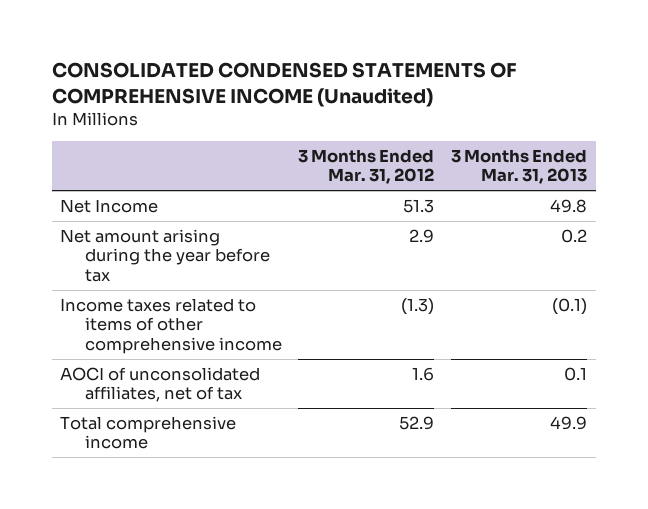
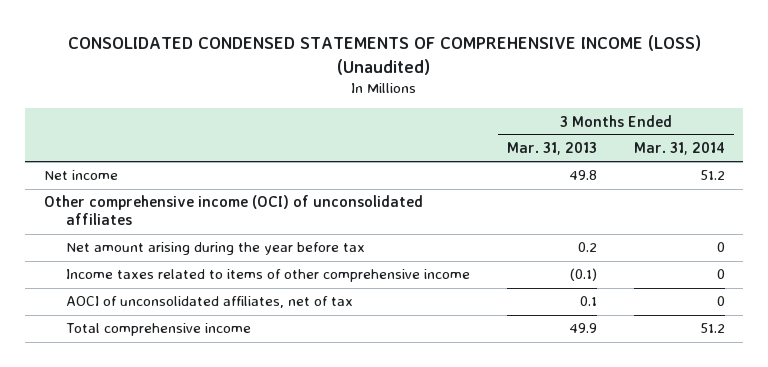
[51,62,517,107] CONSOLIDATED CONDENSED STATEMENTS OF COMPREHENSIVE INCOME (Unaudited) -> [68,34,702,75] CONSOLIDATED CONDENSED STATEMENTS OF COMPREHENSIVE INCOME (LOSS) (Unaudited)
[298,149,435,185] 3 Months Ended Mar. 31, 2012 -> none
none -> [633,142,725,156] Mar. 31, 2014
[60,198,159,213] Net Income -> [43,170,118,181] Net income
none -> [43,195,423,226] Other comprehensive income (OCI) of unconsolidated affiliates

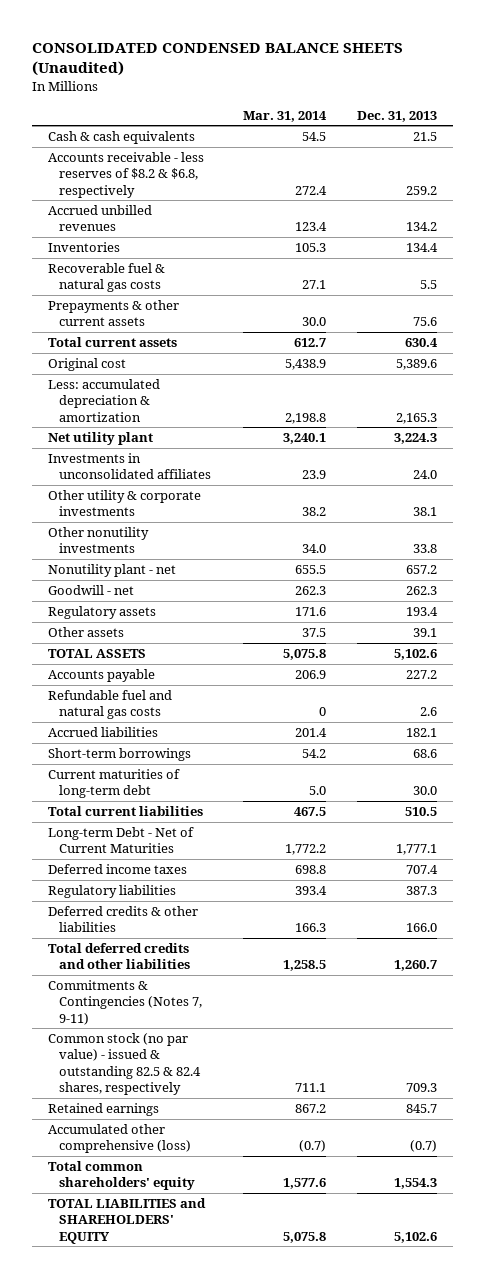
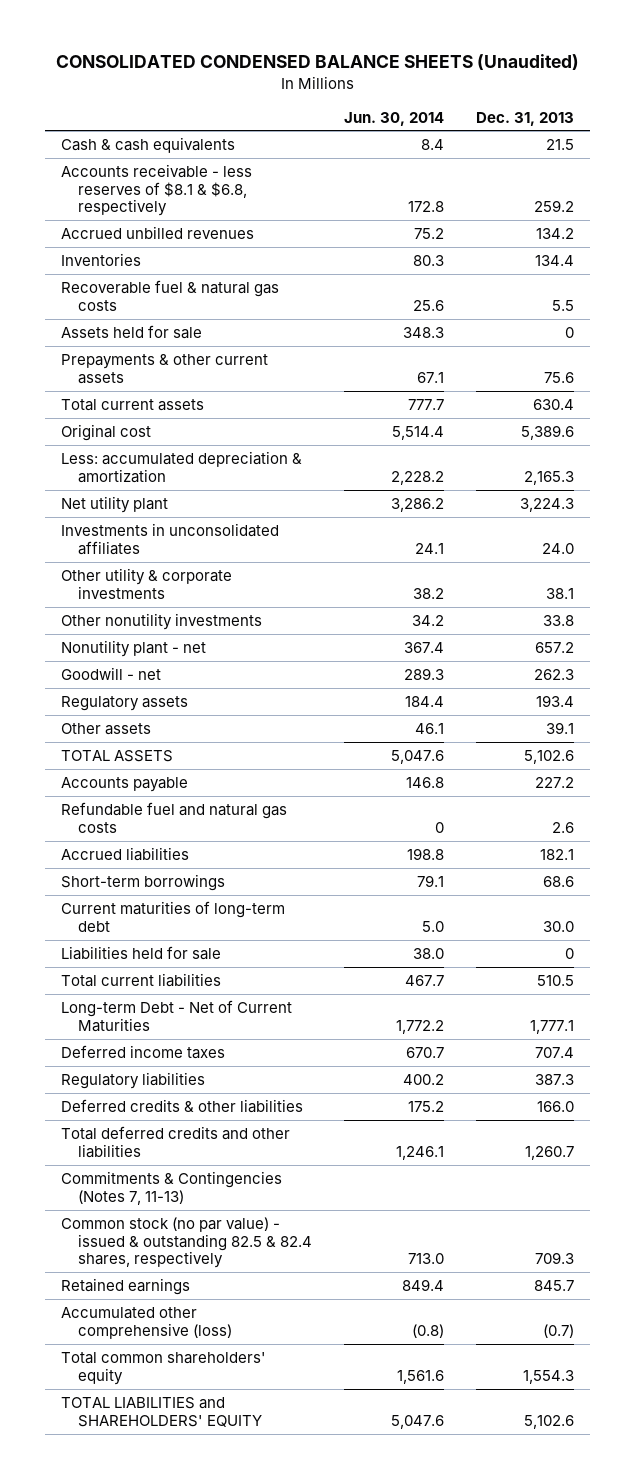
[242,110,327,122] Mar. 31, 2014 -> none
none -> [343,111,444,126] Jun. 30, 2014
[48,152,205,198] Accounts receivable - less reserves of $8.2 & $6.8, respectively -> [60,163,252,217] Accounts receivable - less reserves of $8.1 & $6.8, respectively
none -> [60,324,202,339] Assets held for sale
none -> [60,945,221,960] Liabilities held for sale
[48,980,203,1025] Commitments & Contingencies (Notes 7, 9-11) -> [60,1170,282,1205] Commitments & Contingencies (Notes 7, 11-13)

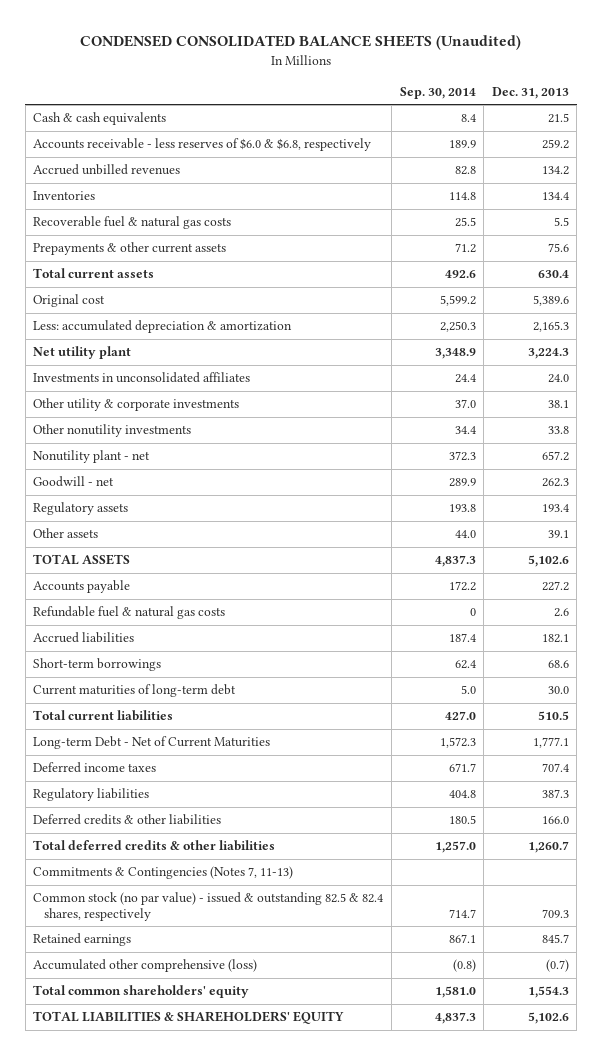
[55,54,579,71] CONSOLIDATED CONDENSED BALANCE SHEETS (Unaudited) -> [80,35,522,51] CONDENSED CONSOLIDATED BALANCE SHEETS (Unaudited)
[343,111,444,126] Jun. 30, 2014 -> none
none -> [399,86,476,99] Sep. 30, 2014
[60,163,252,217] Accounts receivable - less reserves of $8.1 & $6.8, respectively -> [33,138,372,152] Accounts receivable - less reserves of $6.0 & $6.8, respectively
[60,324,202,339] Assets held for sale -> none
[60,801,287,833] Refundable fuel and natural gas costs -> [33,606,226,620] Refundable fuel & natural gas costs
[60,945,221,960] Liabilities held for sale -> none
[60,1125,290,1158] Total deferred credits and other liabilities -> [33,840,276,852] Total deferred credits & other liabilities
[60,1396,262,1427] TOTAL LIABILITIES and SHAREHOLDERS' EQUITY -> [33,1011,345,1025] TOTAL LIABILITIES & SHAREHOLDERS' EQUITY

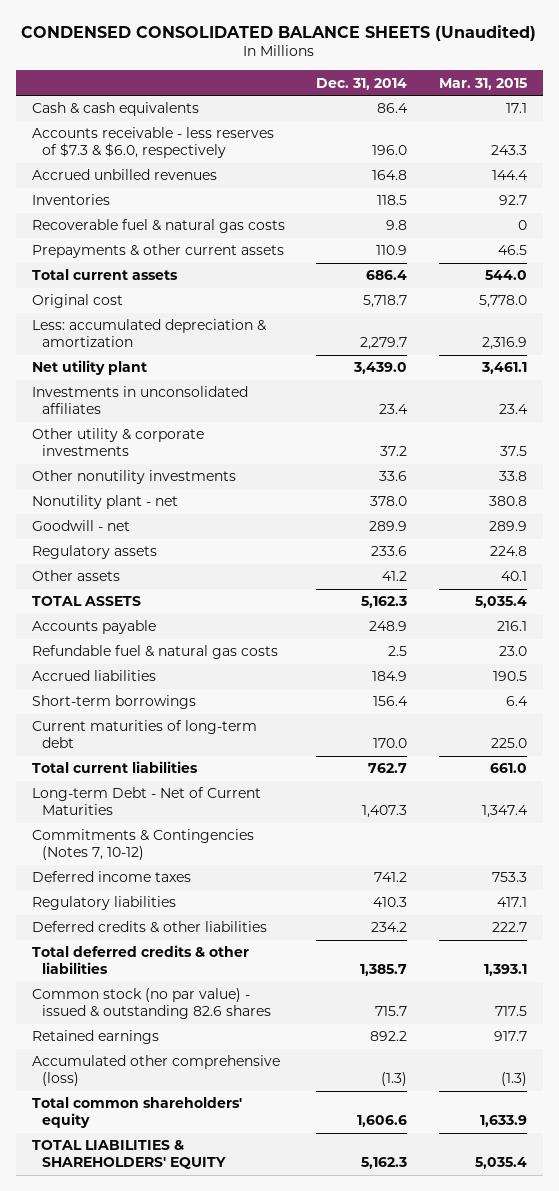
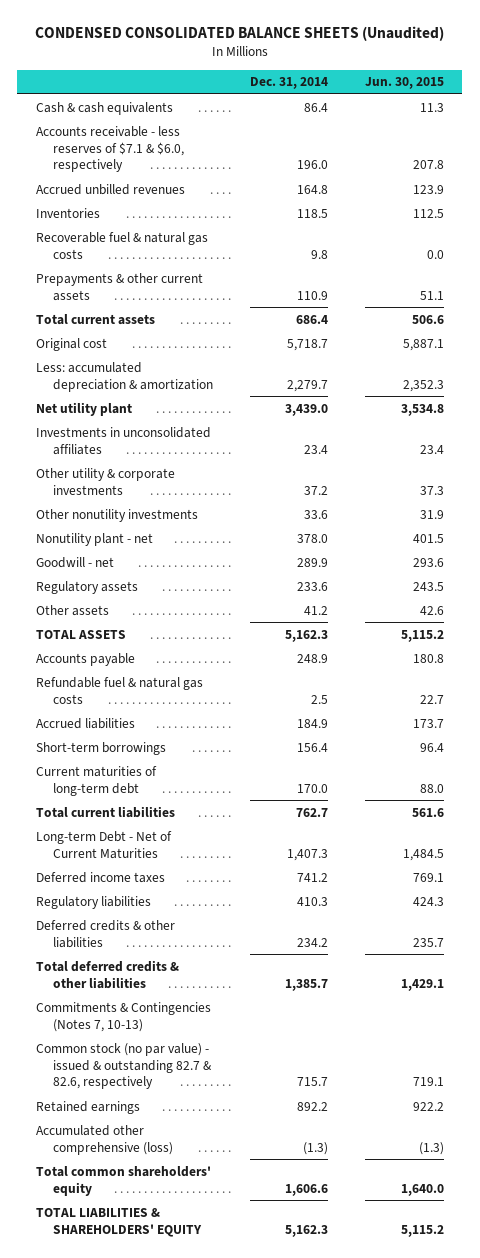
[439,77,528,90] Mar. 31, 2015 -> none
none -> [364,77,444,90] Jun. 30, 2015
[31,127,274,159] Accounts receivable - less reserves of $7.3 & $6.0, respectively -> [35,125,184,173] Accounts receivable - less reserves of $7.1 & $6.0, respectively
[31,829,254,861] Commitments & Contingencies (Notes 7, 10-12) -> none
none -> [35,1001,211,1032] Commitments & Contingencies (Notes 7, 10-13)
[31,988,272,1020] Common stock (no par value) - issued & outstanding 82.6 shares -> [35,1042,212,1090] Common stock (no par value) - issued & outstanding 82.7 & 82.6, respectively

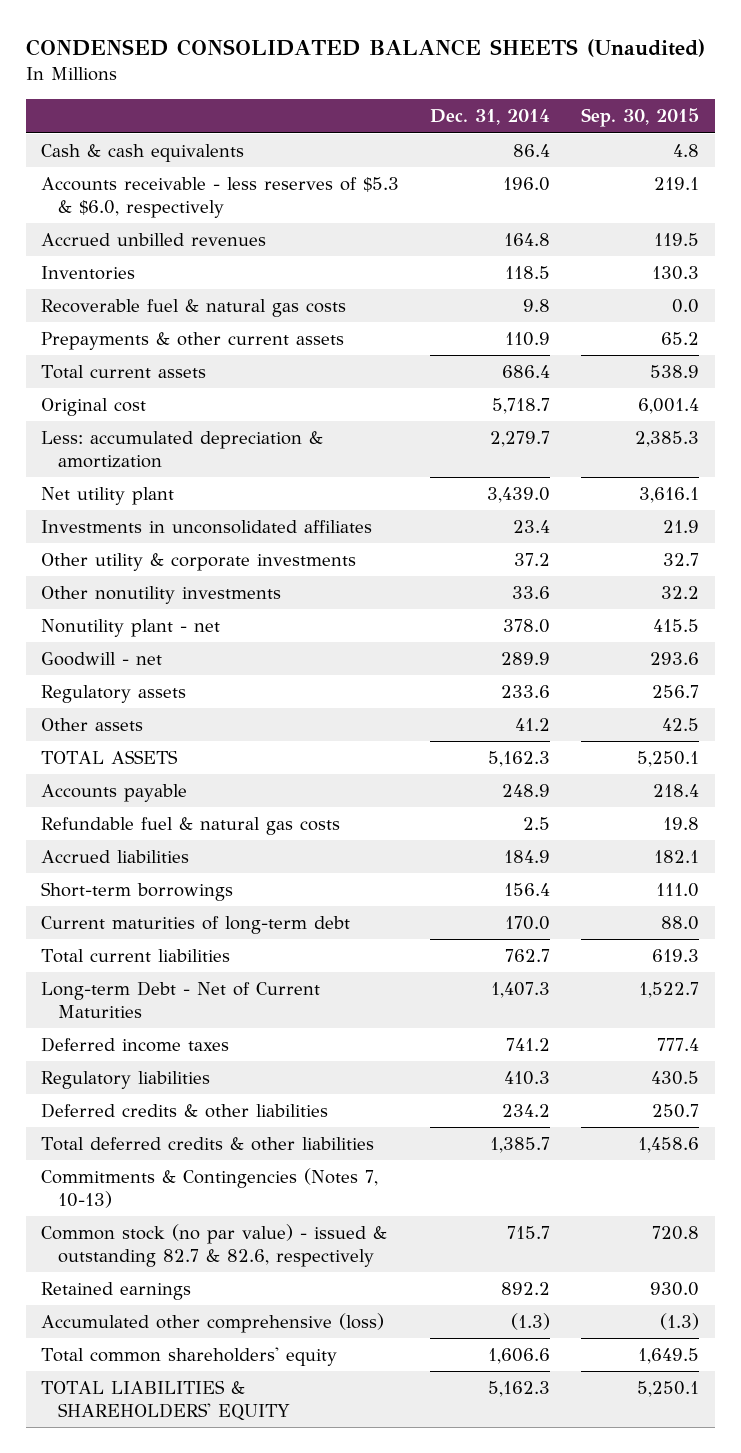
[364,77,444,90] Jun. 30, 2015 -> none
none -> [581,108,700,128] Sep. 30, 2015
[35,125,184,173] Accounts receivable - less reserves of $7.1 & $6.0, respectively -> [41,177,400,218] Accounts receivable - less reserves of $5.3 & $6.0, respectively

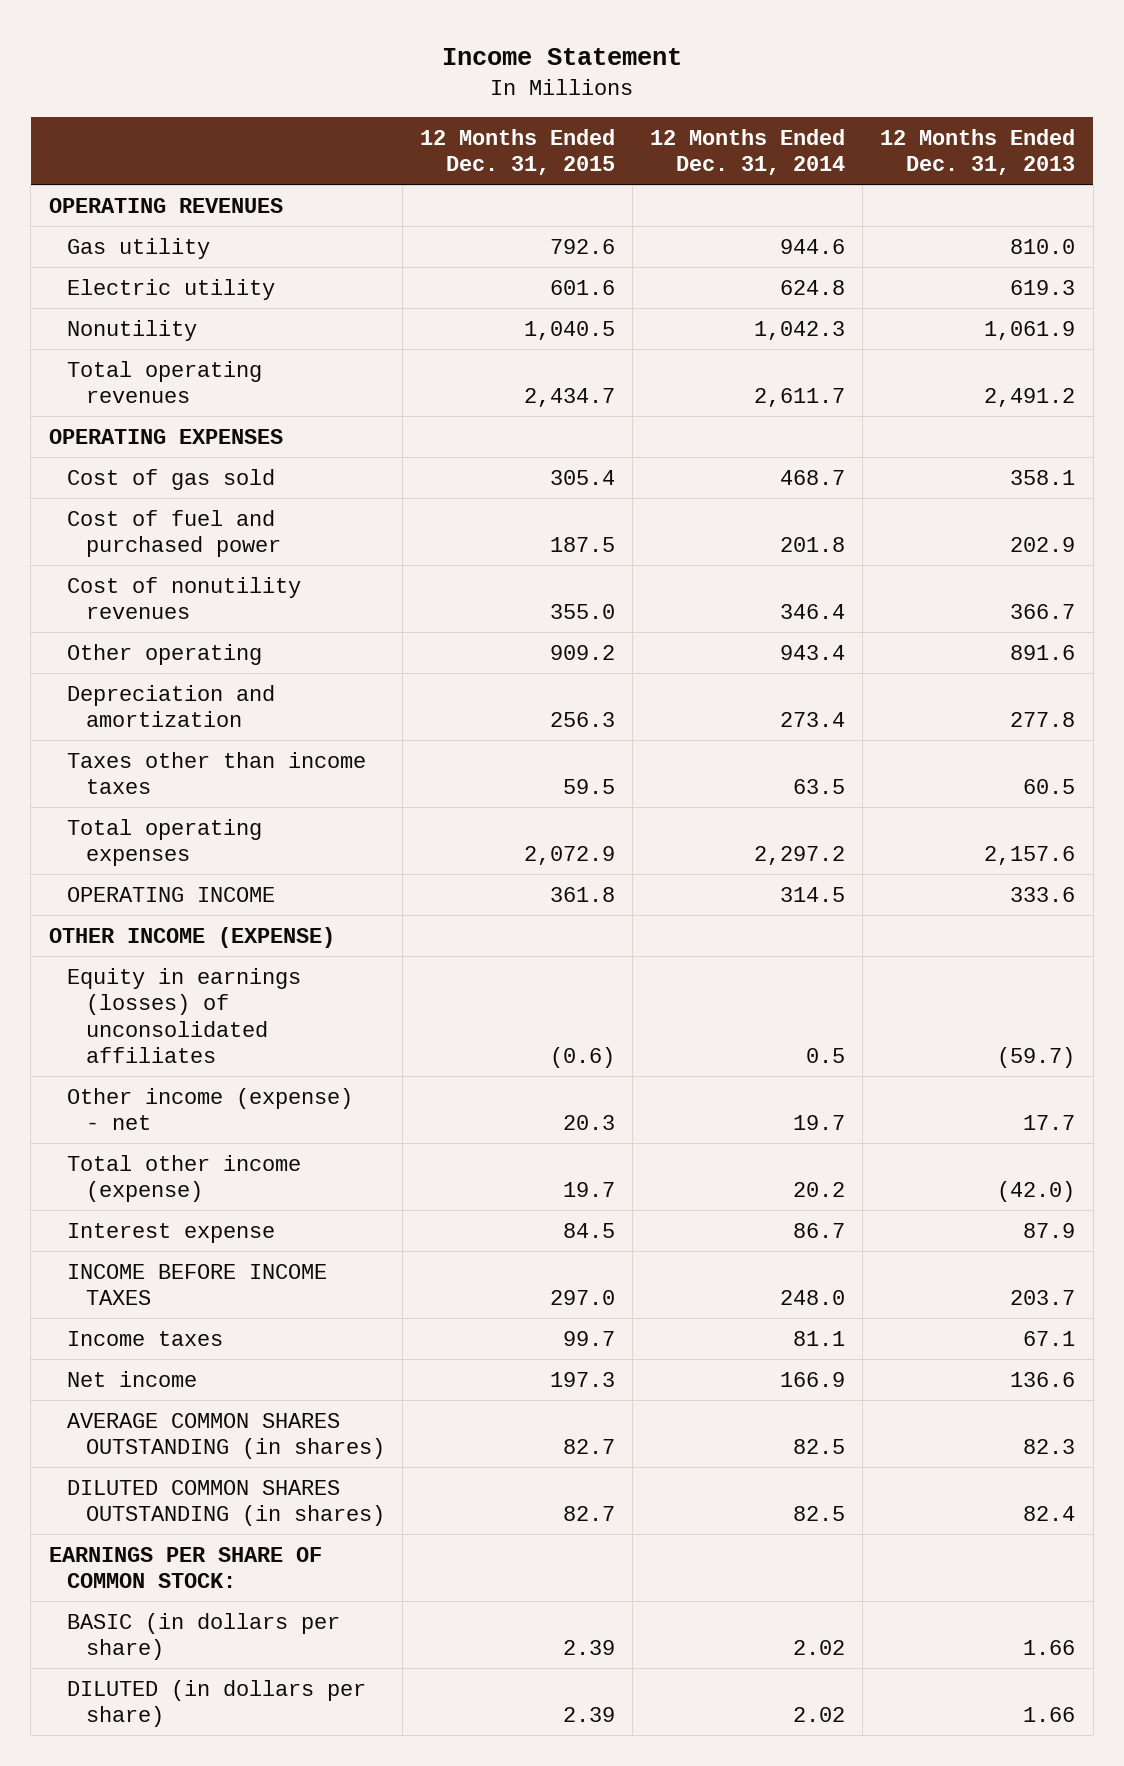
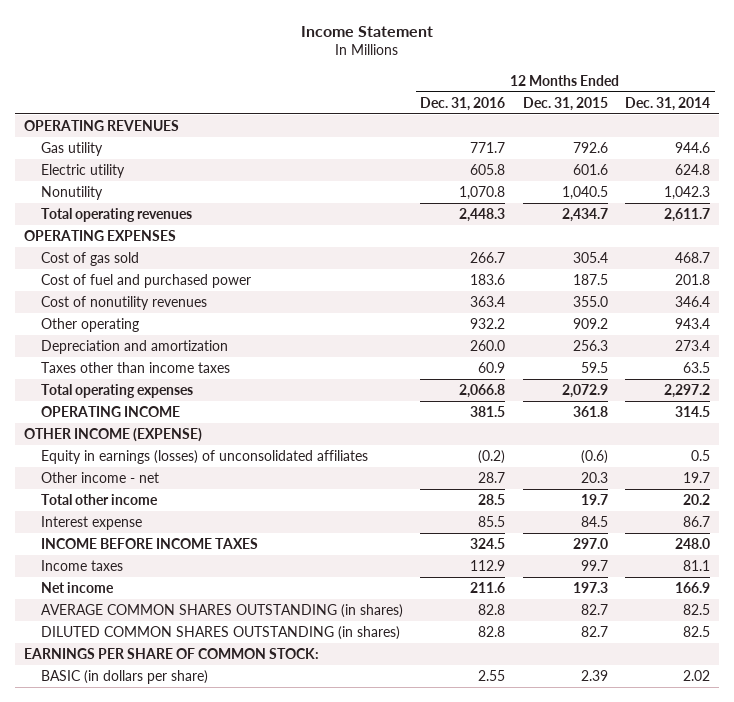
[880,128,1076,176] 12 Months Ended Dec. 31, 2013 -> none
none -> [420,96,506,111] Dec. 31, 2016
[67,1087,354,1131] Other income (expense) - net -> [40,472,159,484] Other income - net
[67,1154,302,1203] Total other income (expense) -> [40,494,158,506] Total other income
[67,1679,367,1728] DILUTED (in dollars per share) -> none

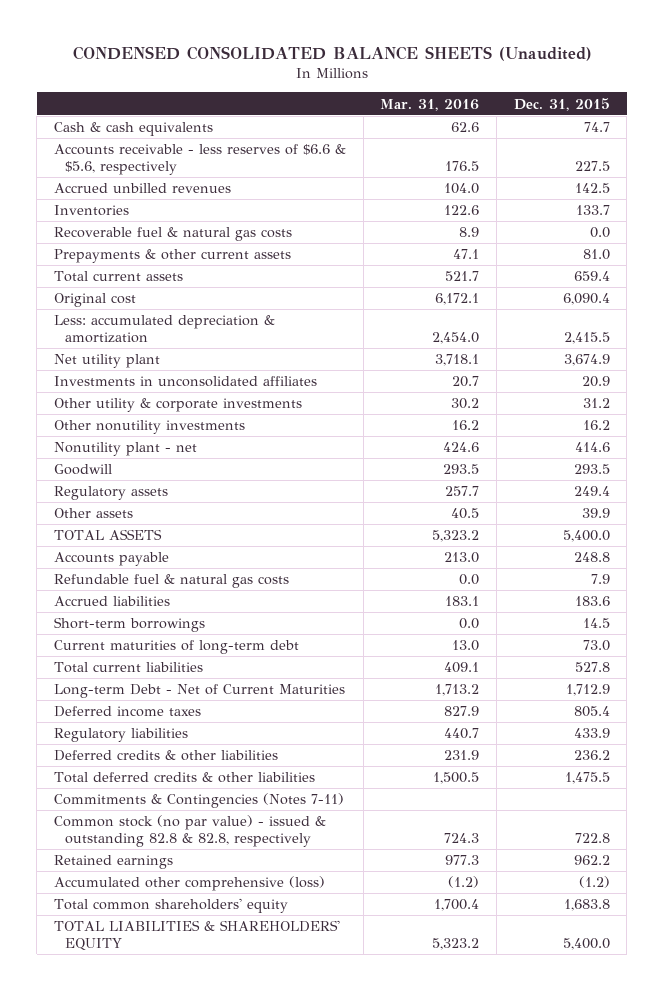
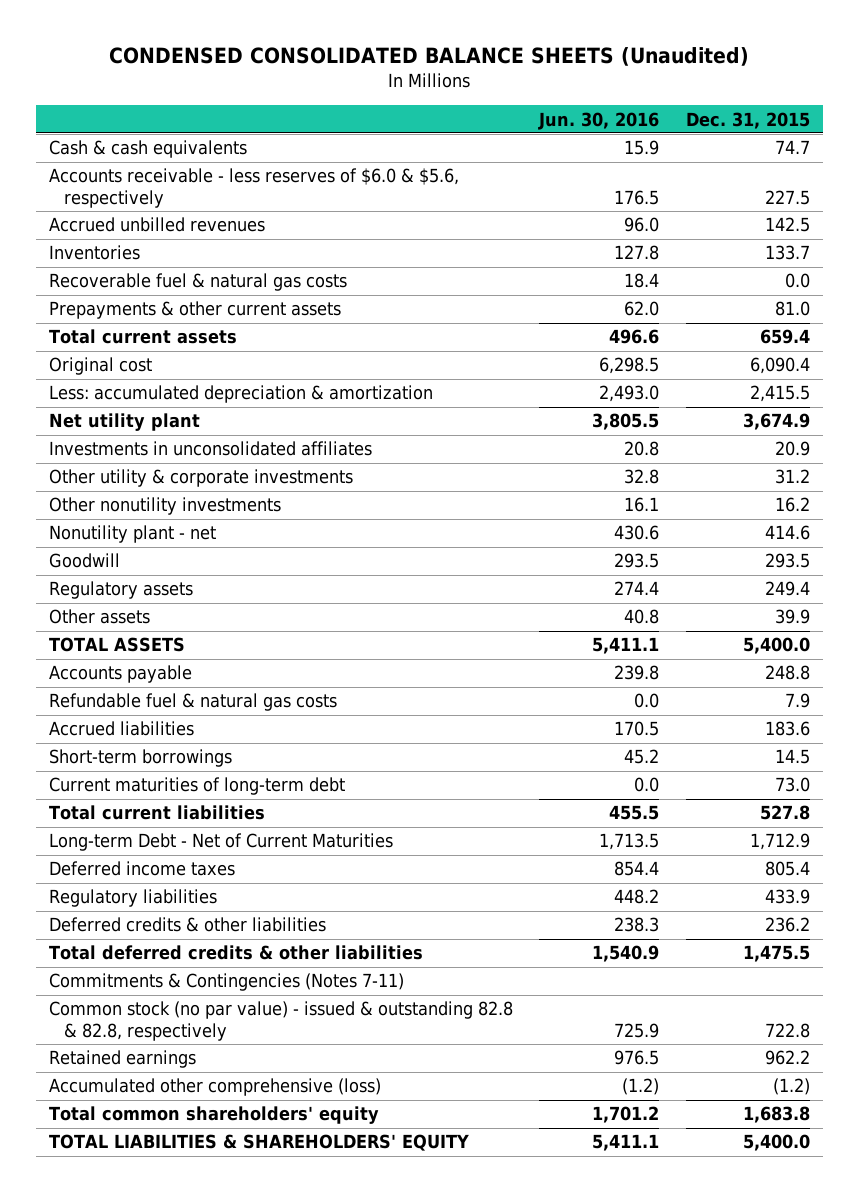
[380,98,480,111] Mar. 31, 2016 -> none
none -> [538,111,660,130] Jun. 30, 2016
[53,144,346,176] Accounts receivable - less reserves of $6.6 & $5.6, respectively -> [48,168,459,208] Accounts receivable - less reserves of $6.0 & $5.6, respectively

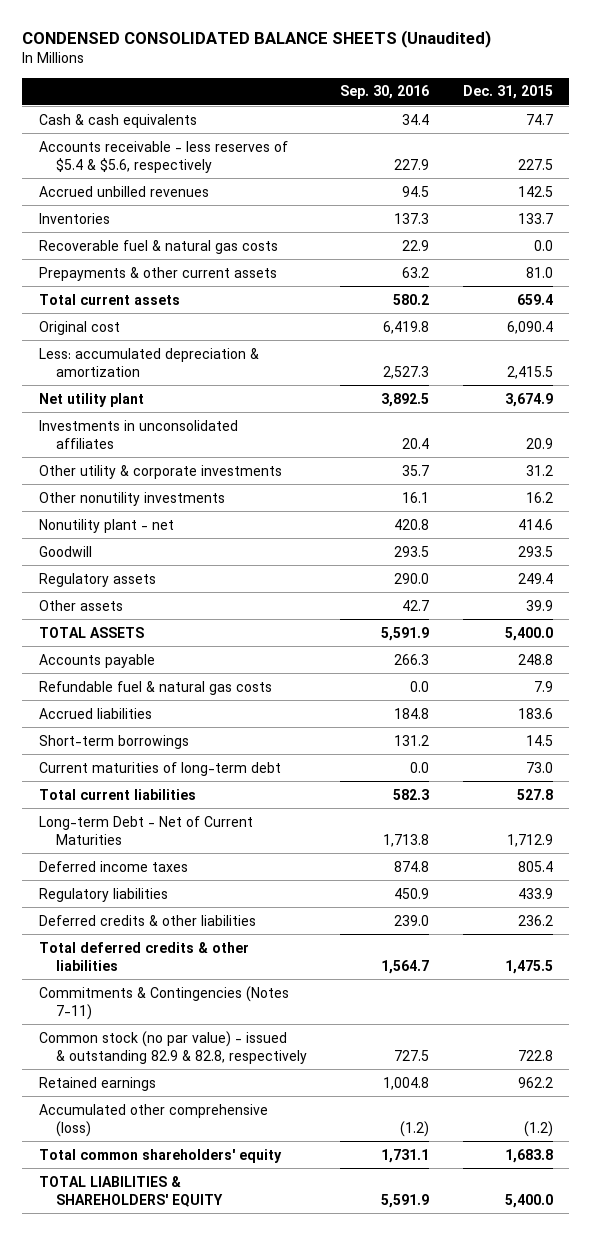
[538,111,660,130] Jun. 30, 2016 -> none
none -> [340,85,430,100] Sep. 30, 2016
[48,168,459,208] Accounts receivable - less reserves of $6.0 & $5.6, respectively -> [39,140,289,173] Accounts receivable - less reserves of $5.4 & $5.6, respectively
[48,1001,513,1041] Common stock (no par value) - issued & outstanding 82.8 & 82.8, respectively -> [39,1030,307,1064] Common stock (no par value) - issued & outstanding 82.9 & 82.8, respectively

